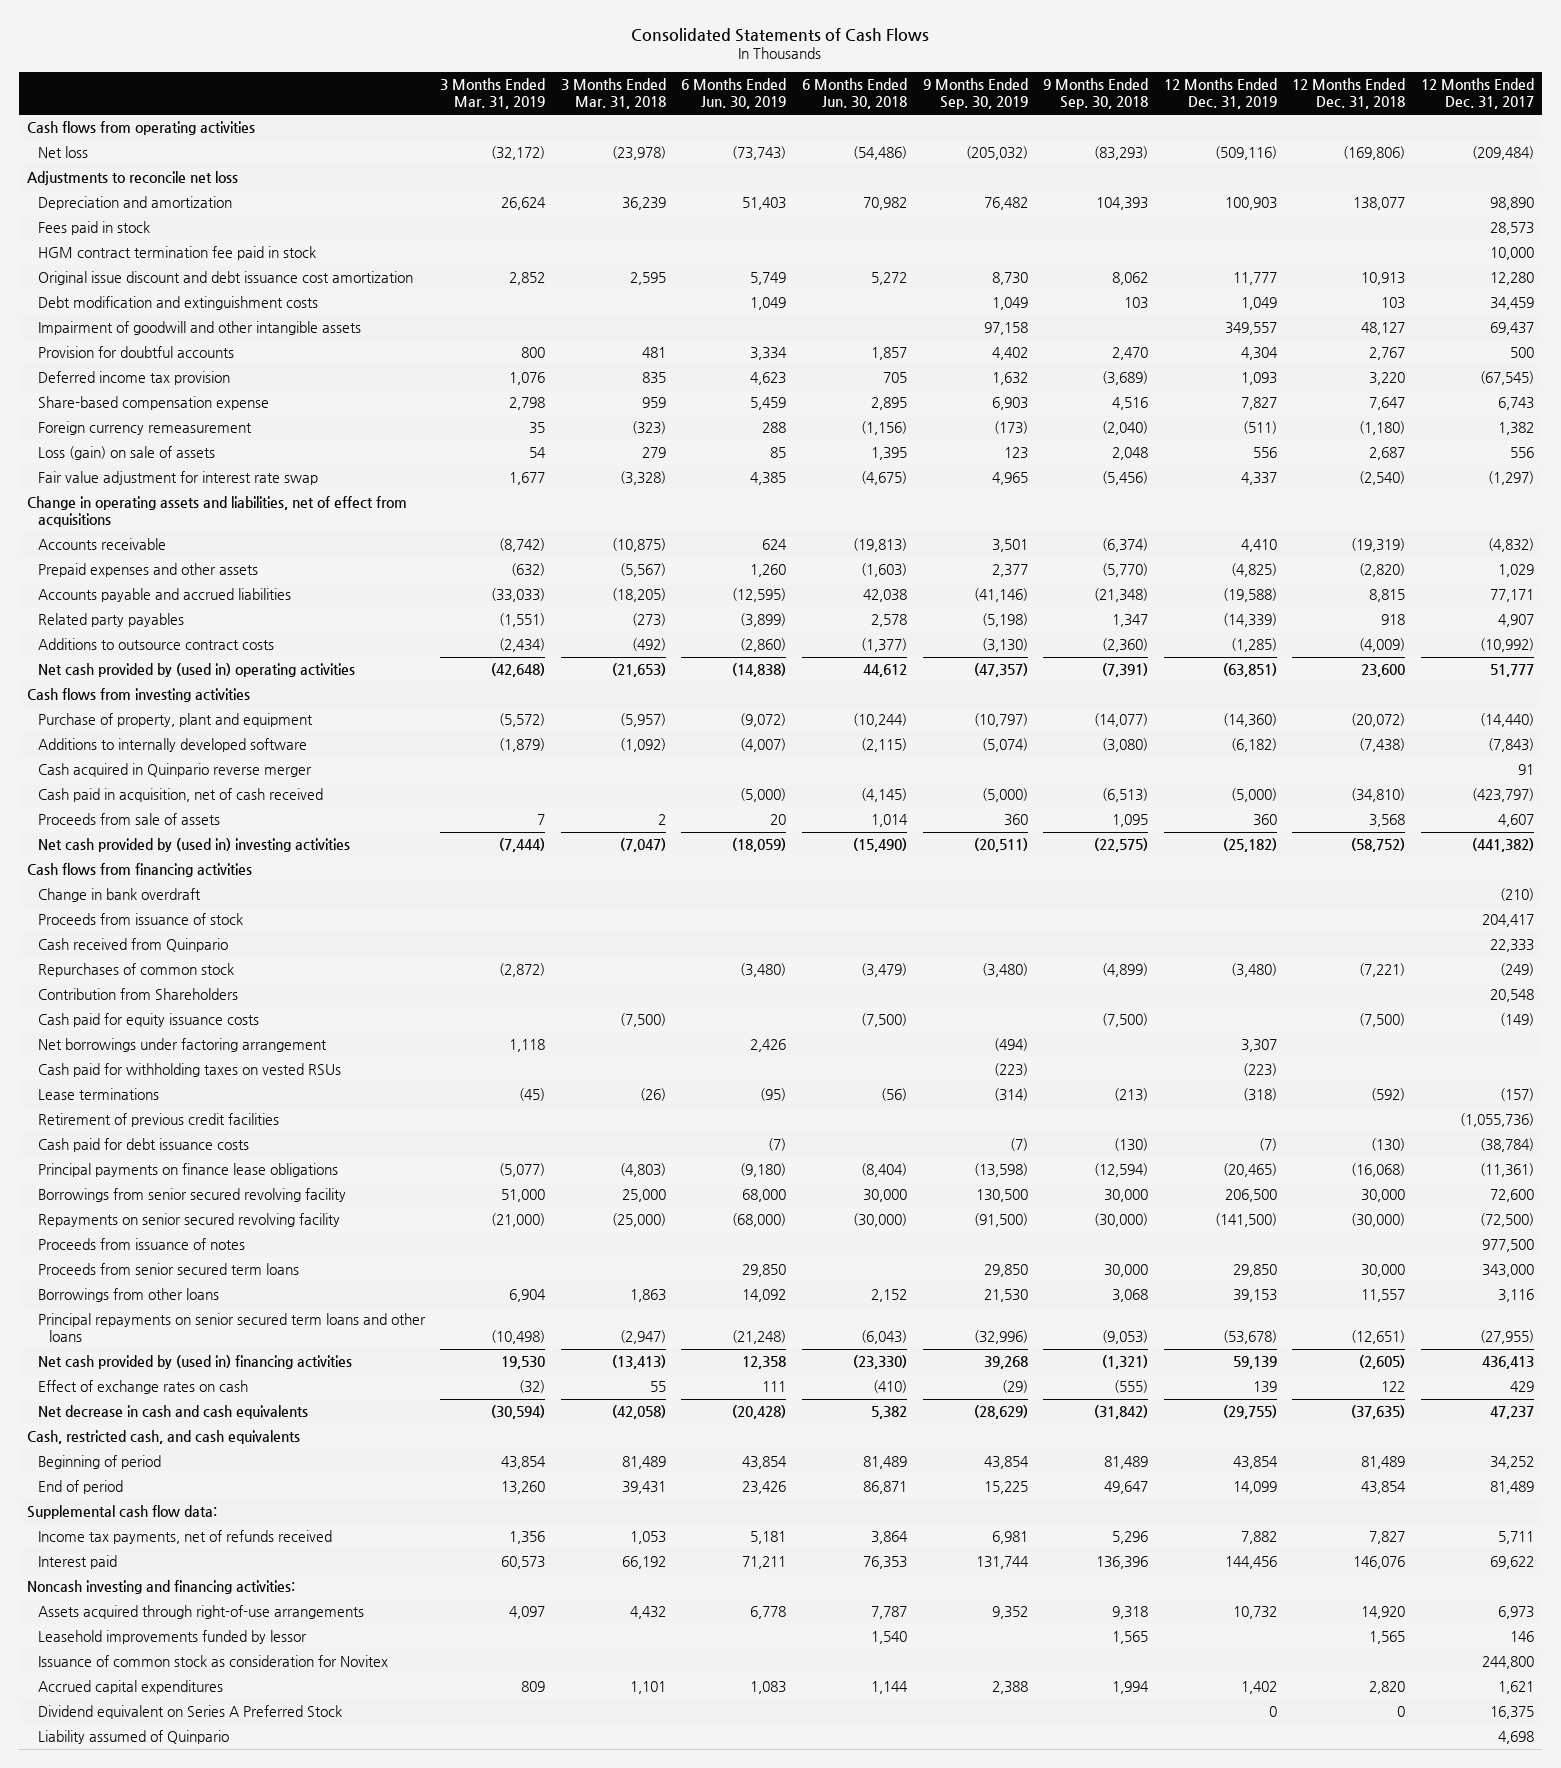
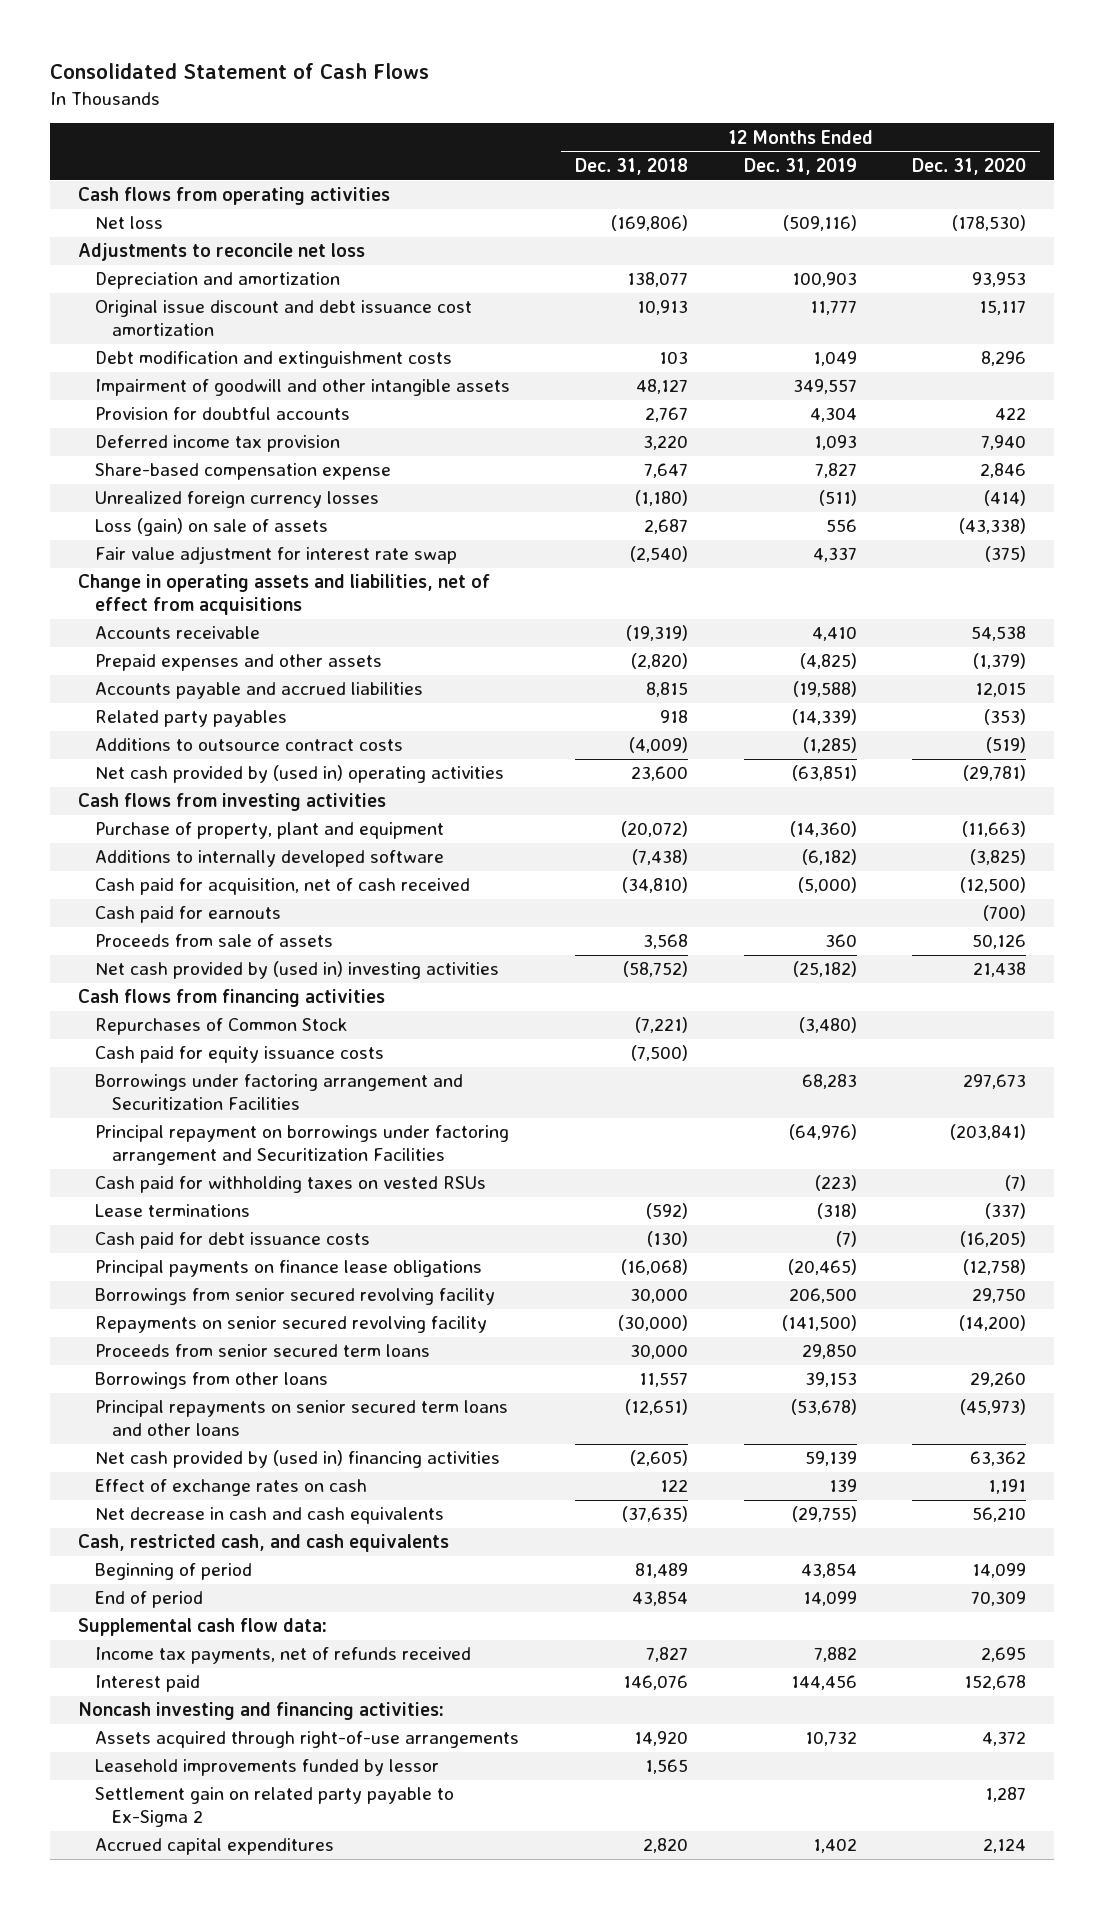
[631,28,930,43] Consolidated Statements of Cash Flows -> [50,63,430,80] Consolidated Statement of Cash Flows
[440,78,546,110] 3 Months Ended Mar. 31, 2019 -> none
[560,78,666,110] 3 Months Ended Mar. 31, 2018 -> none
[681,78,787,110] 6 Months Ended Jun. 30, 2019 -> none
[802,78,908,110] 6 Months Ended Jun. 30, 2018 -> none
[922,78,1028,110] 9 Months Ended Sep. 30, 2019 -> none
[1043,78,1149,110] 9 Months Ended Sep. 30, 2018 -> none
[1420,78,1534,110] 12 Months Ended Dec. 31, 2017 -> none
none -> [912,157,1027,175] Dec. 31, 2020
[37,221,150,236] Fees paid in stock -> none
[37,246,316,261] HGM contract termination fee paid in stock -> none
[37,421,252,436] Foreign currency remeasurement -> [94,491,379,509] Unrealized foreign currency losses
[37,763,312,778] Cash acquired in Quinpario reverse merger -> none
[37,788,323,803] Cash paid in acquisition, net of cash received -> [94,878,470,896] Cash paid for acquisition, net of cash received
none -> [94,906,281,924] Cash paid for earnouts
[37,888,201,903] Change in bank overdraft -> none
[37,913,243,926] Proceeds from issuance of stock -> none
[37,938,228,953] Cash received from Quinpario -> none
[37,988,238,1001] Contribution from Shareholders -> none
[37,963,234,978] Repurchases of common stock -> [94,1018,348,1036] Repurchases of Common Stock
none -> [94,1074,463,1110] Borrowings under factoring arrangement and Securitization Facilities
[37,1038,327,1053] Net borrowings under factoring arrangement -> [94,1125,509,1165] Principal repayment on borrowings under factoring arrangement and Securitization Facilities
[1240,1039,1277,1053] 3,307 -> [788,1124,857,1141] (64,976)
[37,1113,279,1128] Retirement of previous credit facilities -> none
[37,1238,245,1251] Proceeds from issuance of notes -> none
[37,1655,388,1668] Issuance of common stock as consideration for Novitex -> none
none -> [94,1787,454,1827] Settlement gain on related party payable to Ex-Sigma 2
[37,1705,342,1720] Dividend equivalent on Series A Preferred Stock -> none
[37,1730,229,1745] Liability assumed of Quinpario -> none

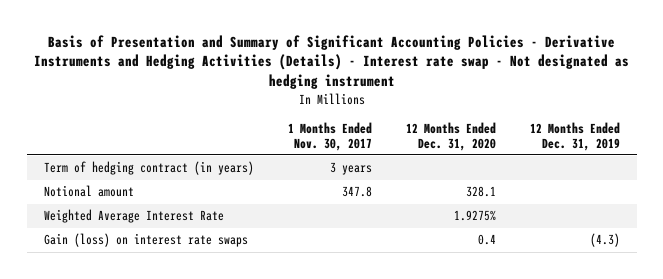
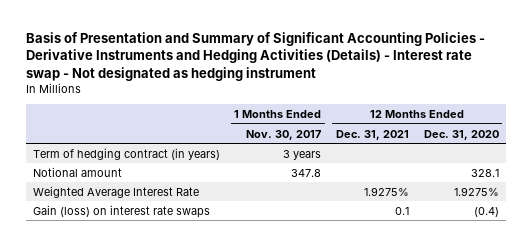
[529,121,620,151] 12 Months Ended Dec. 31, 2019 -> none
none -> [335,129,409,140] Dec. 31, 2021
[477,234,496,246] 0.4 -> [473,206,499,217] (0.4)

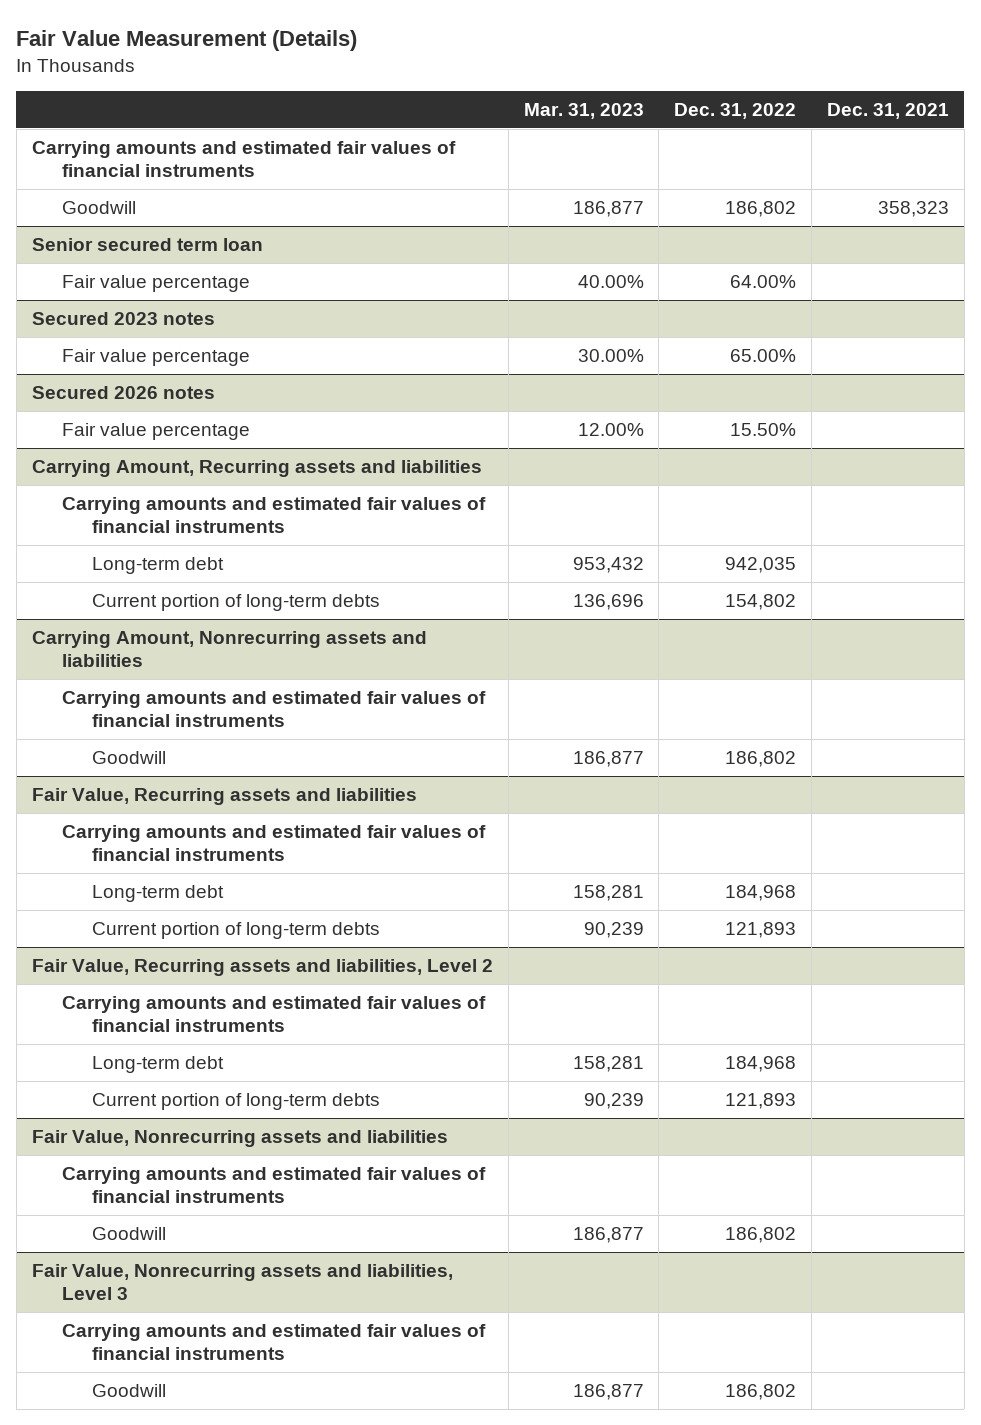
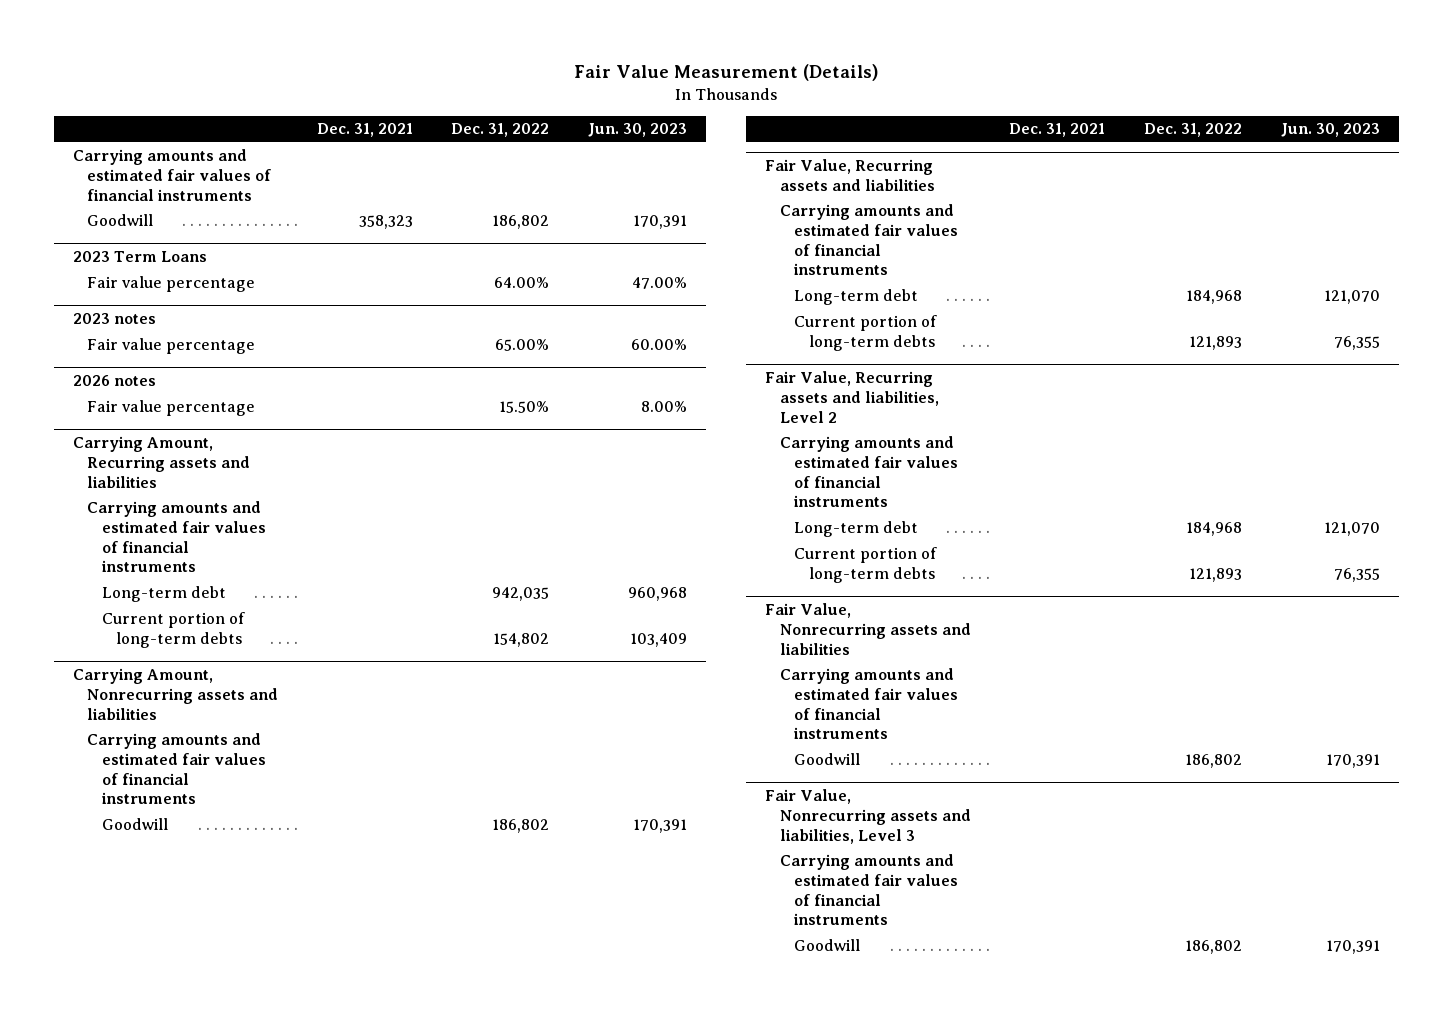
[523,102,644,119] Mar. 31, 2023 -> none
none -> [587,123,687,138] Jun. 30, 2023
[31,238,263,252] Senior secured term loan -> [72,251,207,263] 2023 Term Loans
[31,312,215,326] Secured 2023 notes -> [72,313,156,325] 2023 notes
[31,386,215,400] Secured 2026 notes -> [72,375,156,387] 2026 notes

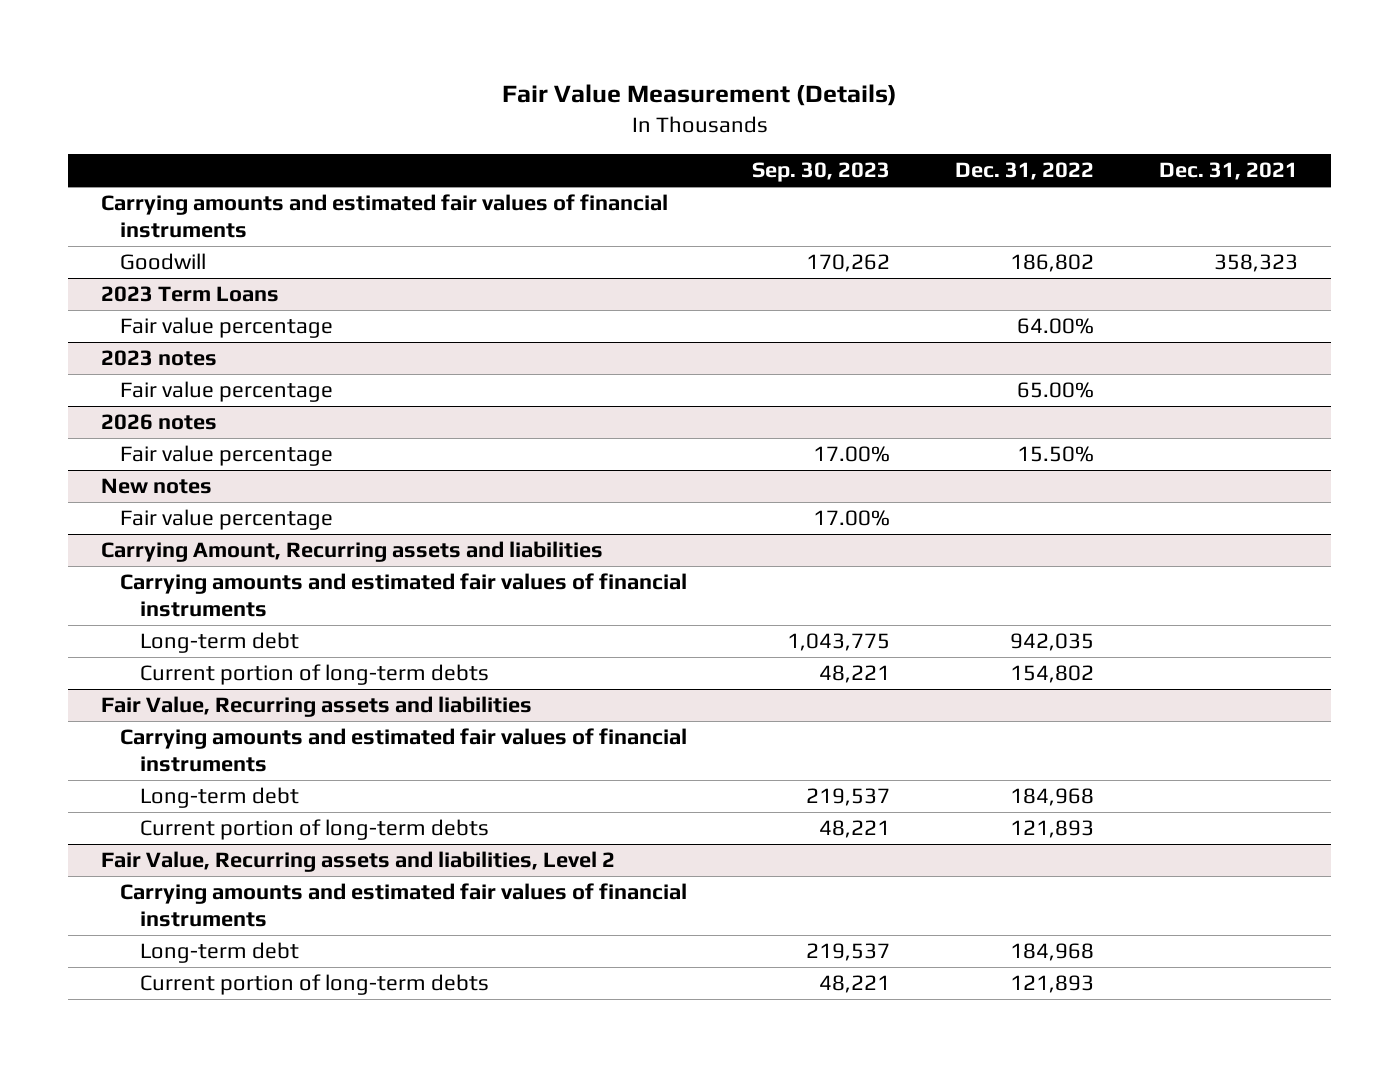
[587,123,687,138] Jun. 30, 2023 -> none
none -> [752,162,891,183] Sep. 30, 2023
none -> [100,478,212,495] New notes
none -> [120,509,334,531] Fair value percentage
[72,668,279,720] Carrying Amount, Nonrecurring assets and liabilities -> none
[87,733,266,805] Carrying amounts and estimated fair values of financial instruments -> none
[101,818,168,831] Goodwill -> none
[765,603,971,655] Fair Value, Nonrecurring assets and liabilities -> none
[779,668,959,740] Carrying amounts and estimated fair values of financial instruments -> none
[794,753,861,766] Goodwill -> none
[765,789,971,844] Fair Value, Nonrecurring assets and liabilities, Level 3 -> none
[779,854,959,926] Carrying amounts and estimated fair values of financial instruments -> none
[794,939,861,952] Goodwill -> none

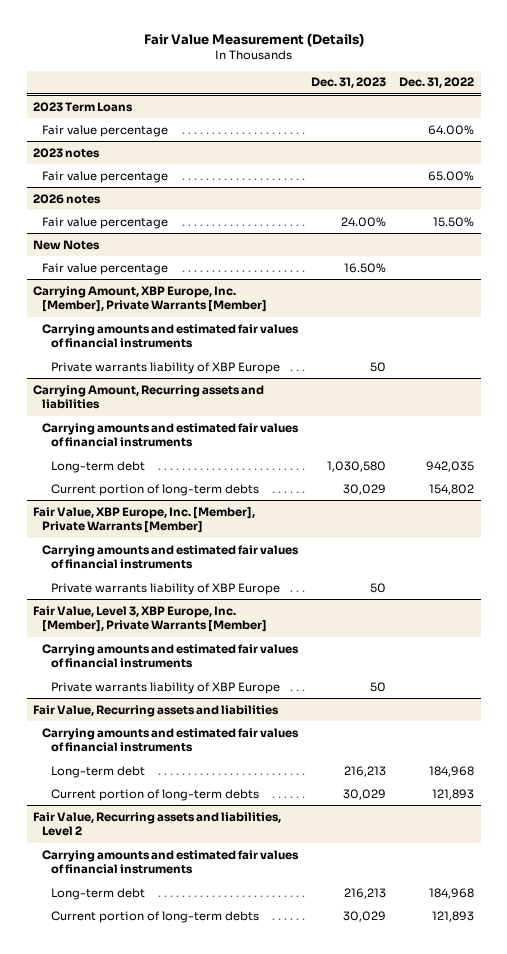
[752,162,891,183] Sep. 30, 2023 -> none
[1159,162,1299,181] Dec. 31, 2021 -> none
none -> [311,77,387,89] Dec. 31, 2023
[100,194,668,239] Carrying amounts and estimated fair values of financial instruments -> none
[120,253,207,271] Goodwill -> none
[100,478,212,495] New notes -> [33,239,101,250] New Notes
none -> [33,285,268,313] Carrying Amount, XBP Europe, Inc. [Member], Private Warrants [Member]
none -> [42,323,300,349] Carrying amounts and estimated fair values of financial instruments
none -> [51,361,281,374] Private warrants liability of XBP Europe
none -> [33,506,256,534] Fair Value, XBP Europe, Inc. [Member], Private Warrants [Member]
none -> [42,544,300,570] Carrying amounts and estimated fair values of financial instruments
none -> [51,582,281,595] Private warrants liability of XBP Europe
none -> [33,605,268,633] Fair Value, Level 3, XBP Europe, Inc. [Member], Private Warrants [Member]
none -> [42,643,300,669] Carrying amounts and estimated fair values of financial instruments
none -> [51,681,281,694] Private warrants liability of XBP Europe

